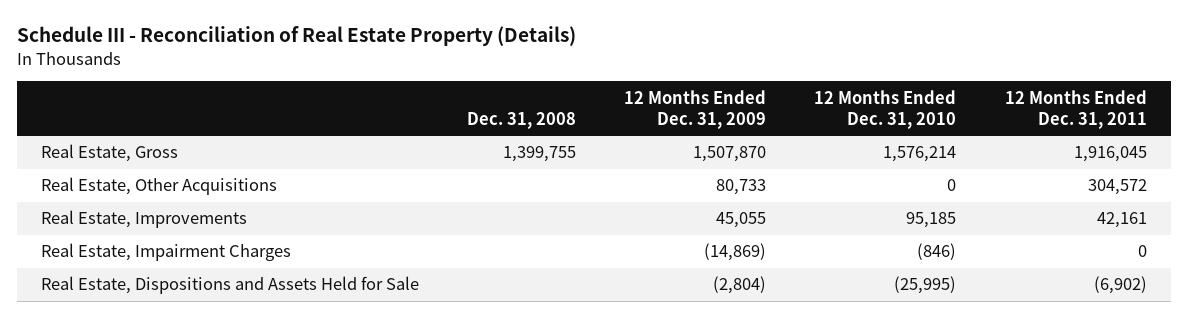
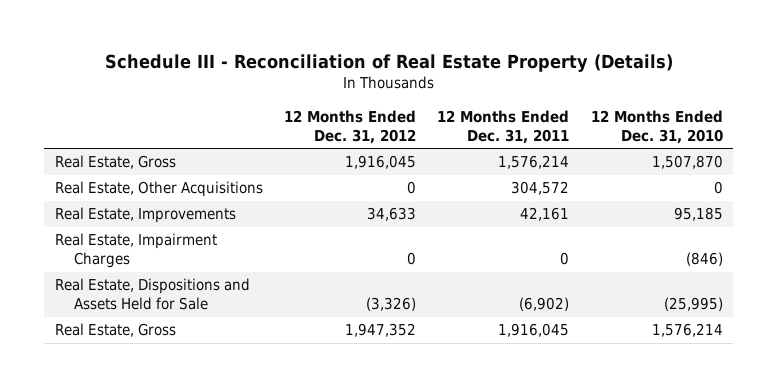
[467,111,577,129] Dec. 31, 2008 -> none
[624,89,767,129] 12 Months Ended Dec. 31, 2009 -> none
none -> [284,109,417,144] 12 Months Ended Dec. 31, 2012
none -> [54,155,176,170] Real Estate, Gross
[40,144,178,163] Real Estate, Gross -> [54,323,176,338] Real Estate, Gross

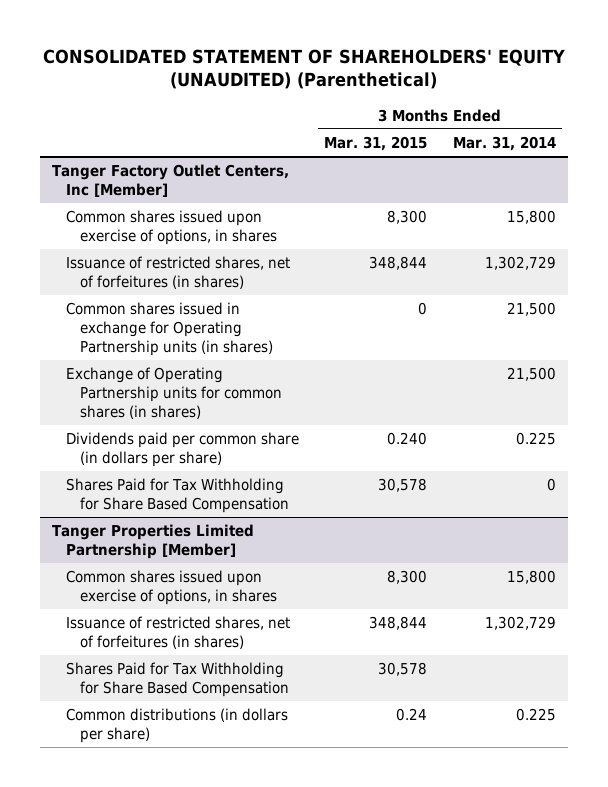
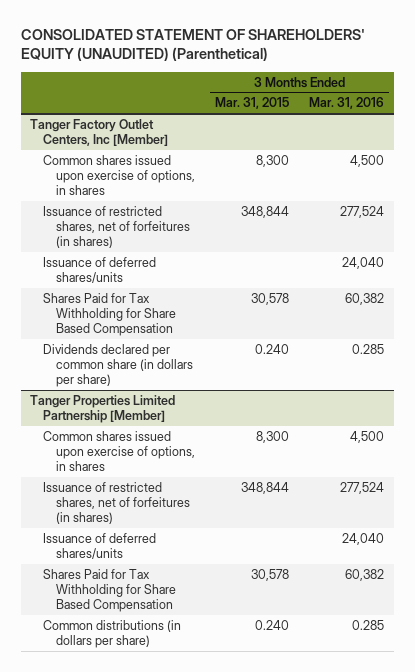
[452,135,556,151] Mar. 31, 2014 -> none
none -> [309,97,385,110] Mar. 31, 2016
[66,302,273,357] Common shares issued in exchange for Operating Partnership units (in shares) -> none
[66,367,282,420] Exchange of Operating Partnership units for common shares (in shares) -> none
[66,432,300,468] Dividends paid per common share (in dollars per share) -> none
none -> [43,256,157,283] Issuance of deferred shares/units
none -> [43,343,194,387] Dividends declared per common share (in dollars per share)
none -> [43,532,157,559] Issuance of deferred shares/units
[396,708,428,722] 0.24 -> [255,619,290,630] 0.240

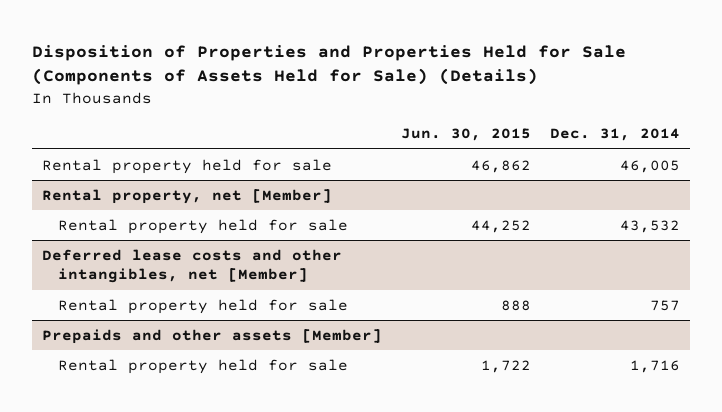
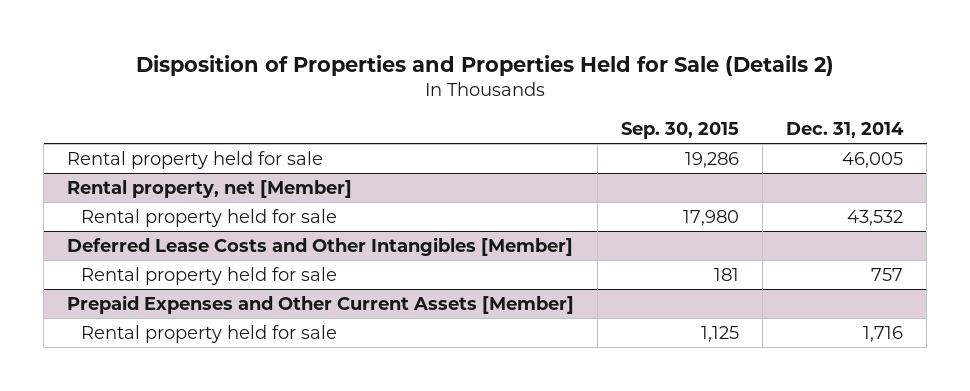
[32,44,627,86] Disposition of Properties and Properties Held for Sale (Components of Assets Held for Sale) (Details) -> [136,54,835,76] Disposition of Properties and Properties Held for Sale (Details 2)
[401,128,532,142] Jun. 30, 2015 -> none
none -> [621,122,740,140] Sep. 30, 2015
[41,248,342,284] Deferred lease costs and other intangibles, net [Member] -> [67,236,574,256] Deferred Lease Costs and Other Intangibles [Member]
[41,328,382,344] Prepaids and other assets [Member] -> [67,294,575,314] Prepaid Expenses and Other Current Assets [Member]

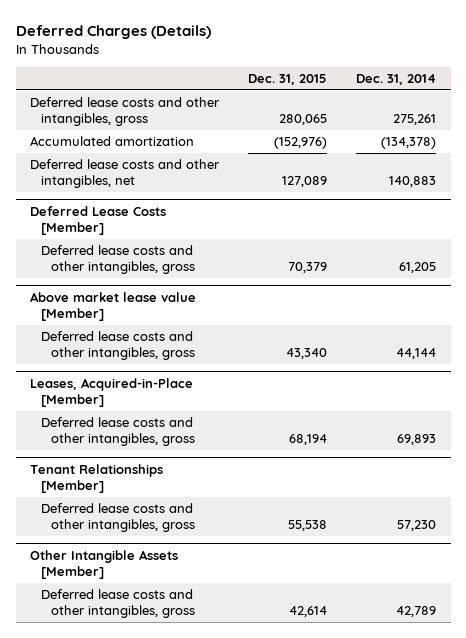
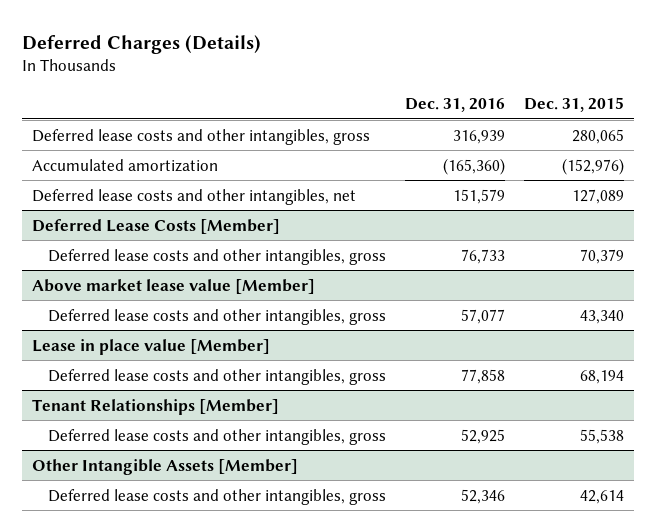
[356,74,437,86] Dec. 31, 2014 -> none
none -> [405,98,506,113] Dec. 31, 2016
[30,378,194,407] Leases, Acquired-in-Place [Member] -> [31,338,270,355] Lease in place value [Member]

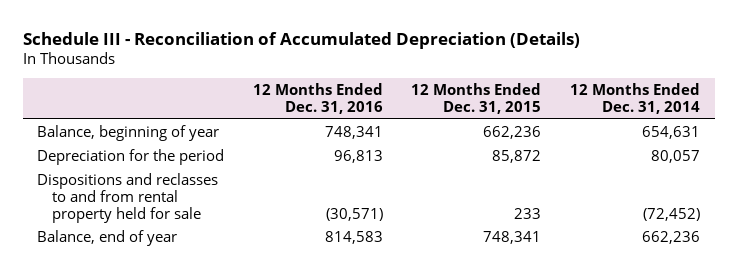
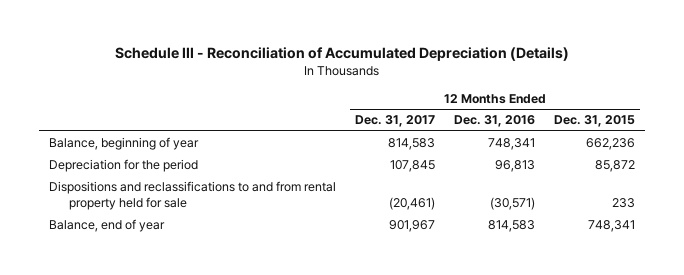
[570,83,701,114] 12 Months Ended Dec. 31, 2014 -> none
none -> [354,115,435,128] Dec. 31, 2017
[36,172,218,223] Dispositions and reclasses to and from rental property held for sale -> [48,181,336,211] Dispositions and reclassifications to and from rental property held for sale

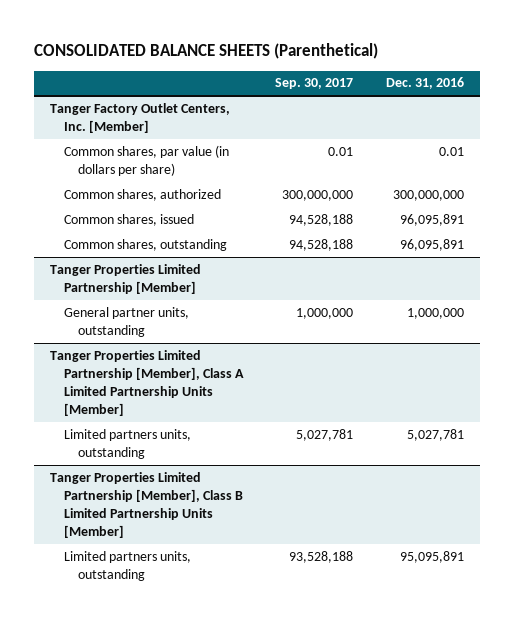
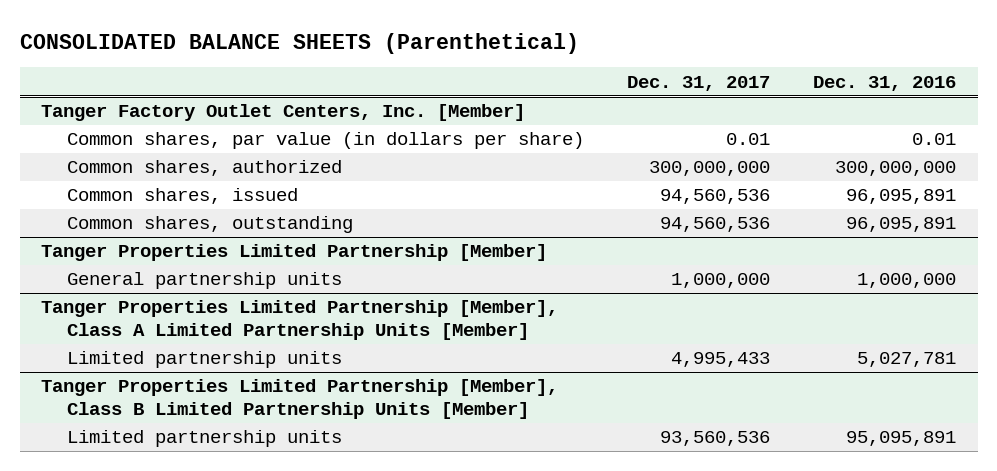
[275,78,354,90] Sep. 30, 2017 -> none
none -> [627,75,771,91] Dec. 31, 2017
[64,306,190,337] General partner units, outstanding -> [67,272,343,290] General partnership units
[64,428,192,459] Limited partners units, outstanding -> [67,351,343,369] Limited partnership units
[64,550,192,581] Limited partners units, outstanding -> [67,430,343,448] Limited partnership units

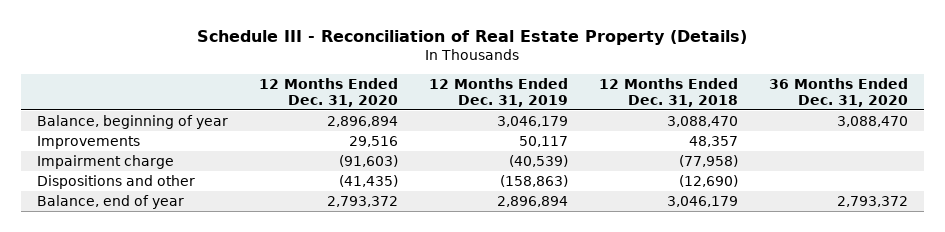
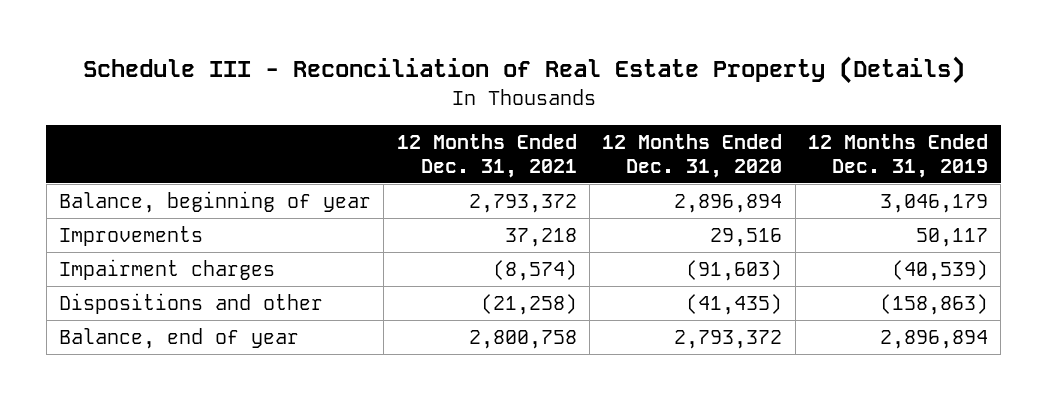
[598,77,738,107] 12 Months Ended Dec. 31, 2018 -> none
[769,77,909,107] 36 Months Ended Dec. 31, 2020 -> none
none -> [396,133,577,178] 12 Months Ended Dec. 31, 2021
[36,154,174,169] Impairment charge -> [58,258,275,280] Impairment charges

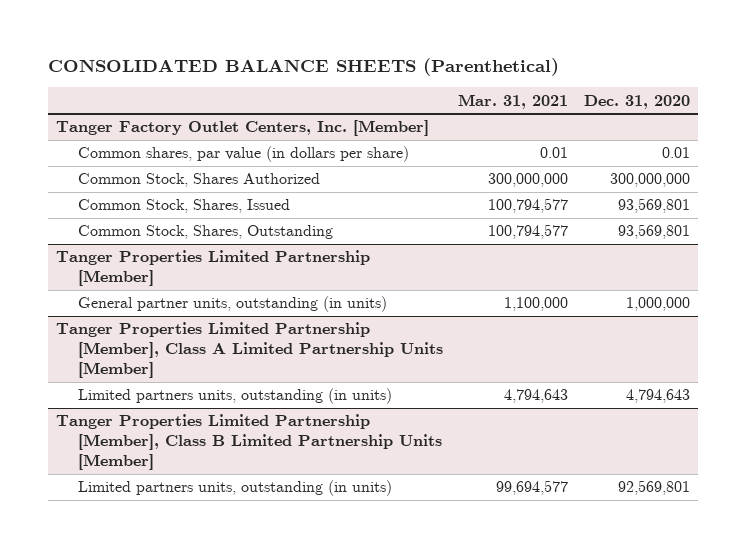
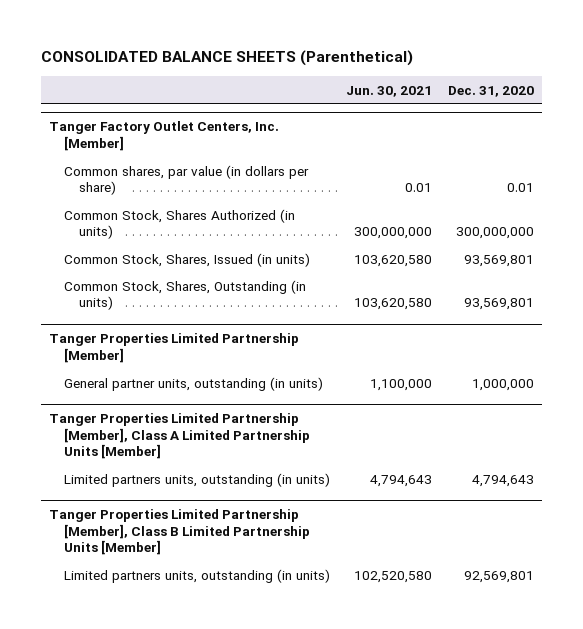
[458,93,569,109] Mar. 31, 2021 -> none
none -> [345,85,432,97] Jun. 30, 2021
[77,173,320,188] Common Stock, Shares Authorized -> [64,208,296,240] Common Stock, Shares Authorized (in units)
[77,199,290,214] Common Stock, Shares, Issued -> [64,252,311,267] Common Stock, Shares, Issued (in units)
[77,225,333,240] Common Stock, Shares, Outstanding -> [64,279,307,311] Common Stock, Shares, Outstanding (in units)

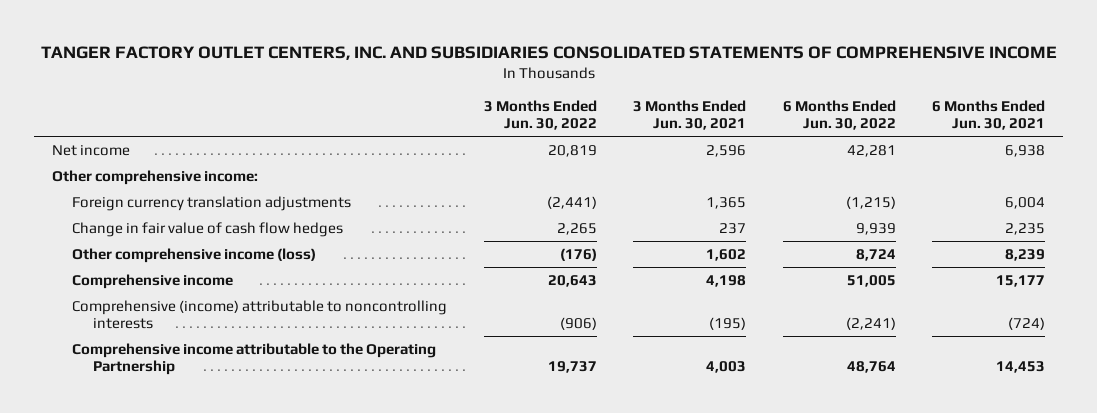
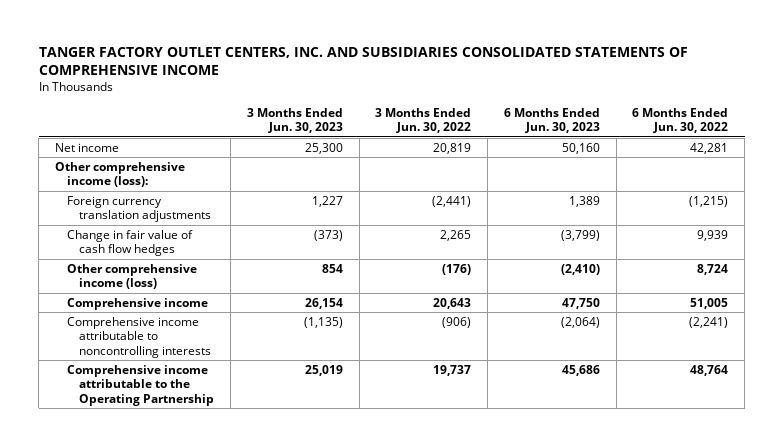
[633,99,747,131] 3 Months Ended Jun. 30, 2021 -> none
[931,99,1045,131] 6 Months Ended Jun. 30, 2021 -> none
none -> [246,107,343,134] 3 Months Ended Jun. 30, 2023
none -> [503,107,600,134] 6 Months Ended Jun. 30, 2023
[52,169,259,185] Other comprehensive income: -> [54,161,185,188] Other comprehensive income (loss):
[72,299,448,330] Comprehensive (income) attributable to noncontrolling interests -> [67,316,212,358] Comprehensive income attributable to noncontrolling interests

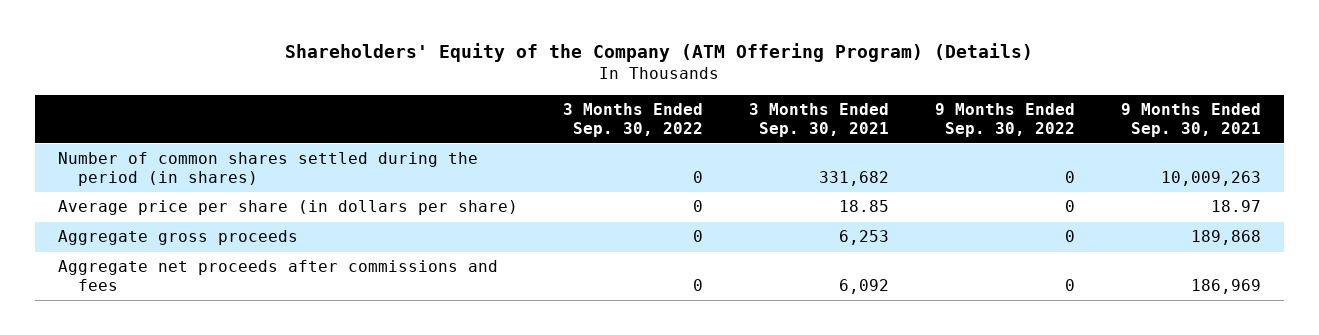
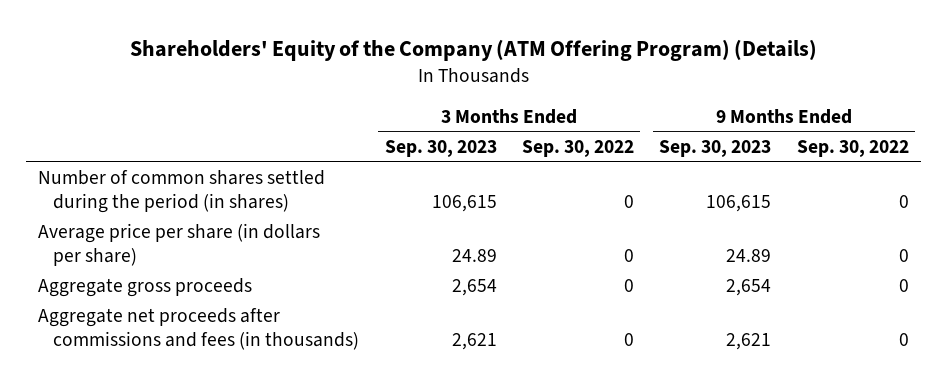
[749,103,890,137] 3 Months Ended Sep. 30, 2021 -> none
[1121,103,1262,137] 9 Months Ended Sep. 30, 2021 -> none
none -> [384,139,497,157] Sep. 30, 2023
none -> [659,139,772,157] Sep. 30, 2023
[57,260,498,292] Aggregate net proceeds after commissions and fees -> [38,308,360,351] Aggregate net proceeds after commissions and fees (in thousands)

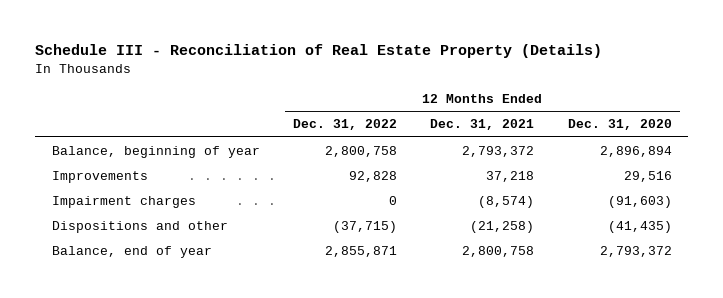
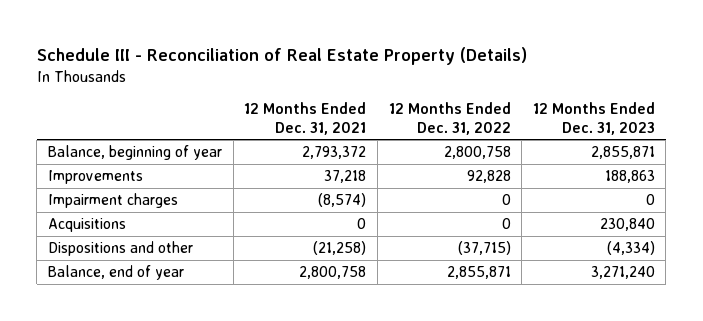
[567,119,672,131] Dec. 31, 2020 -> none
none -> [532,101,655,135] 12 Months Ended Dec. 31, 2023
none -> [48,217,127,232] Acquisitions

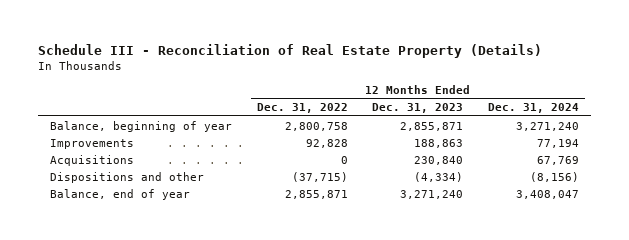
[244,101,367,135] 12 Months Ended Dec. 31, 2021 -> none
none -> [487,103,579,114] Dec. 31, 2024
[48,192,179,208] Impairment charges -> none

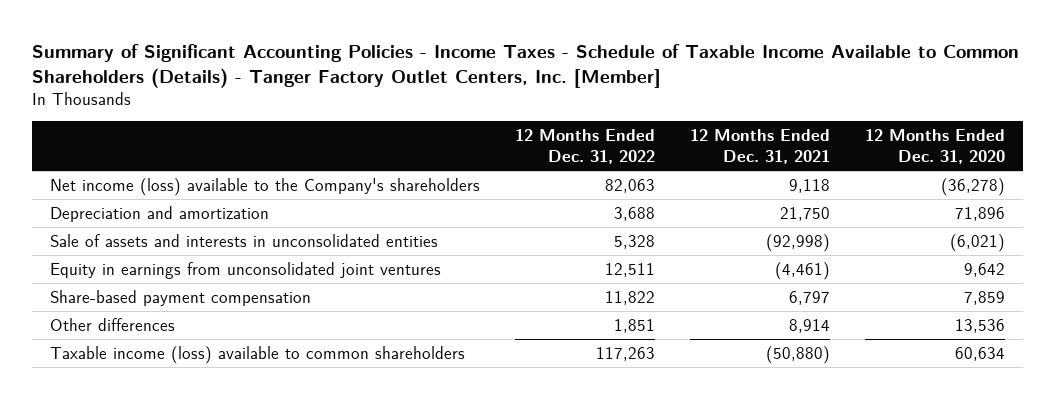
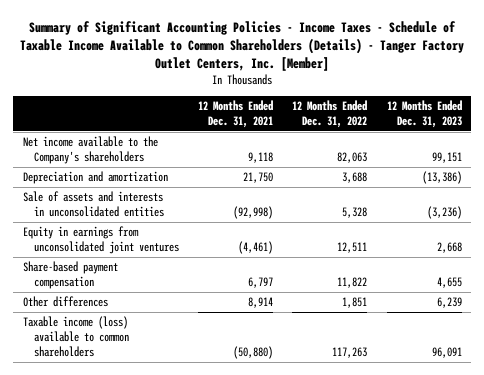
[865,129,1006,165] 12 Months Ended Dec. 31, 2020 -> none
none -> [386,100,462,128] 12 Months Ended Dec. 31, 2023
[49,177,480,196] Net income (loss) available to the Company's shareholders -> [22,136,158,165] Net income available to the Company's shareholders

